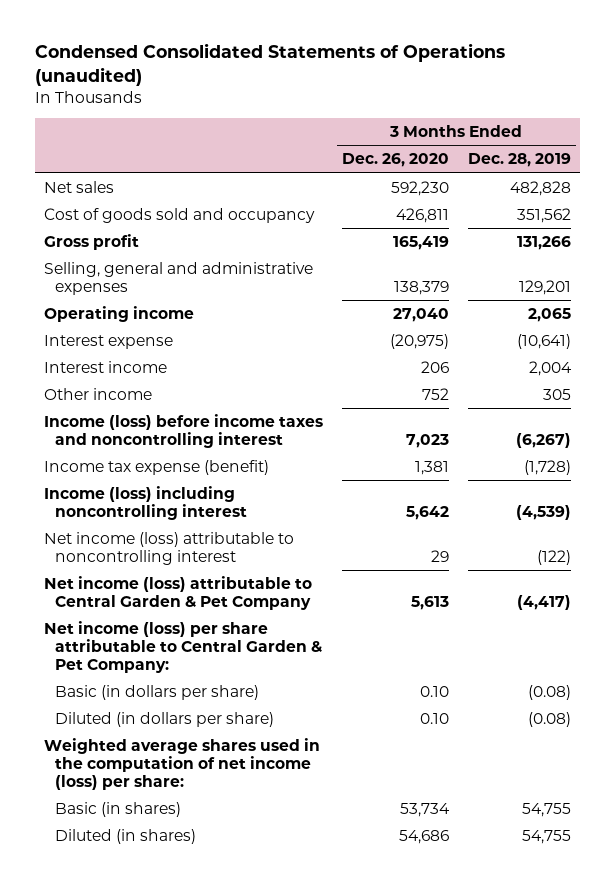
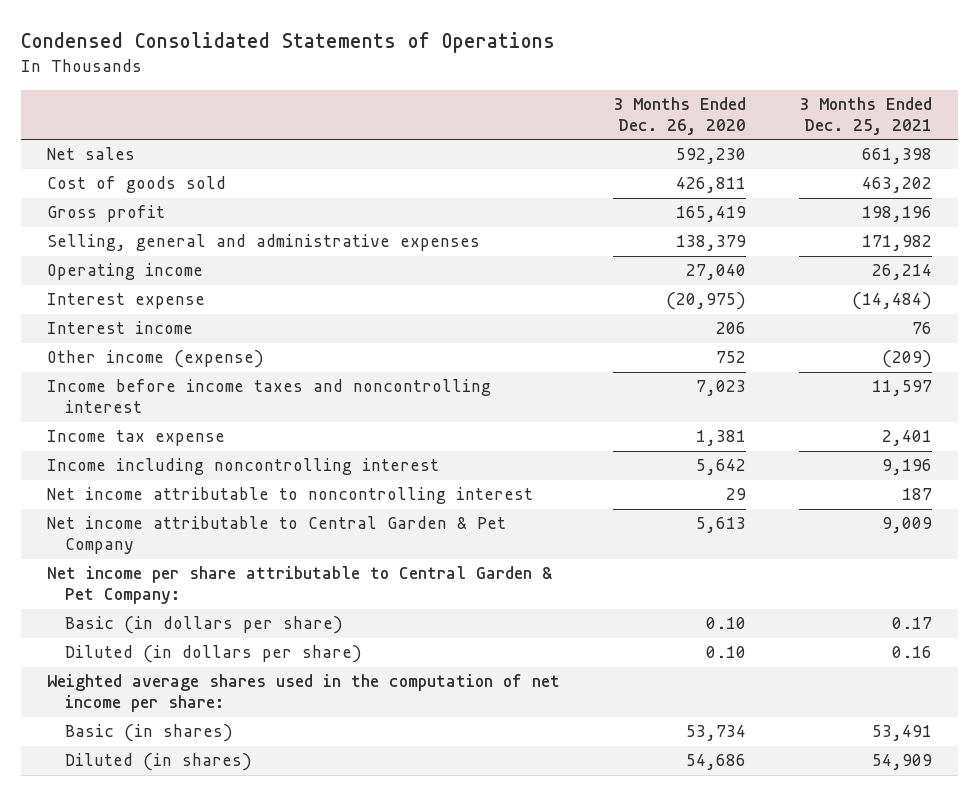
[34,43,505,87] Condensed Consolidated Statements of Operations (unaudited) -> [20,32,555,54] Condensed Consolidated Statements of Operations
[467,153,571,168] Dec. 28, 2019 -> none
none -> [798,97,932,136] 3 Months Ended Dec. 25, 2021
[44,207,316,223] Cost of goods sold and occupancy -> [47,176,227,194] Cost of goods sold
[44,387,153,400] Other income -> [47,350,265,369] Other income (expense)
[44,413,324,448] Income (loss) before income taxes and noncontrolling interest -> [47,379,492,414] Income before income taxes and noncontrolling interest
[44,459,270,475] Income tax expense (benefit) -> [47,430,226,447] Income tax expense
[44,485,248,520] Income (loss) including noncontrolling interest -> [47,458,440,476] Income including noncontrolling interest
[44,531,295,565] Net income (loss) attributable to noncontrolling interest -> [47,487,534,505] Net income attributable to noncontrolling interest
[44,575,313,610] Net income (loss) attributable to Central Garden & Pet Company -> [47,516,507,555] Net income attributable to Central Garden & Pet Company
[44,620,323,673] Net income (loss) per share attributable to Central Garden & Pet Company: -> [47,566,553,605] Net income per share attributable to Central Garden & Pet Company:
[44,737,321,790] Weighted average shares used in the computation of net income (loss) per share: -> [47,674,561,713] Weighted average shares used in the computation of net income per share:

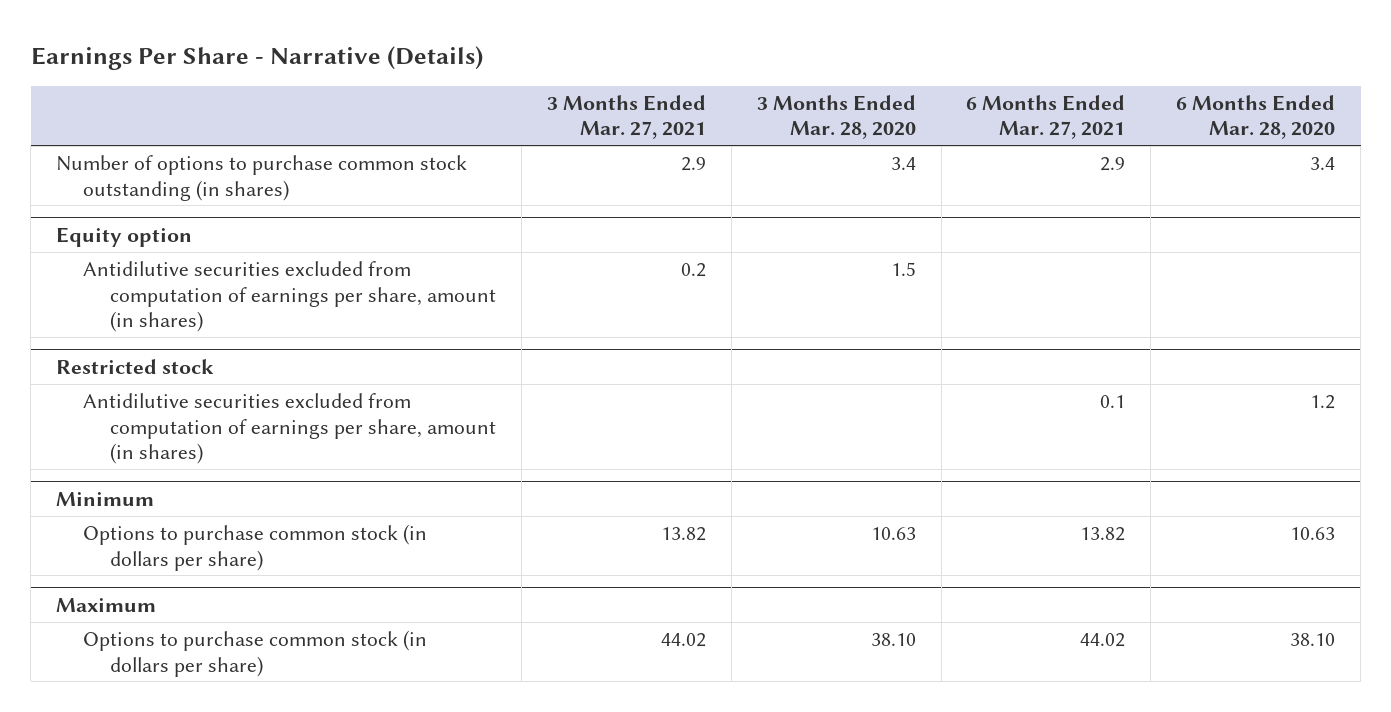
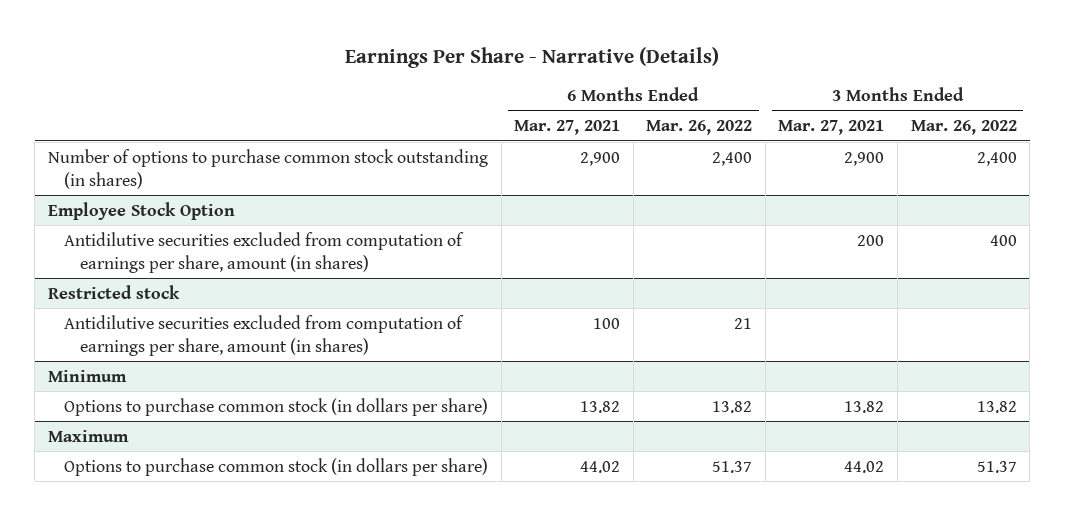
[756,94,916,140] 3 Months Ended Mar. 28, 2020 -> none
[1176,94,1336,140] 6 Months Ended Mar. 28, 2020 -> none
none -> [646,120,753,136] Mar. 26, 2022
none -> [910,120,1017,136] Mar. 26, 2022
[55,226,192,247] Equity option -> none
[680,157,706,172] 2.9 -> [844,151,885,166] 2,900
[1100,157,1126,172] 2.9 -> [580,151,621,166] 2,900
none -> [47,201,235,220] Employee Stock Option
[680,263,706,278] 0.2 -> [857,234,885,246] 200
[1100,395,1126,409] 0.1 -> [593,317,621,329] 100

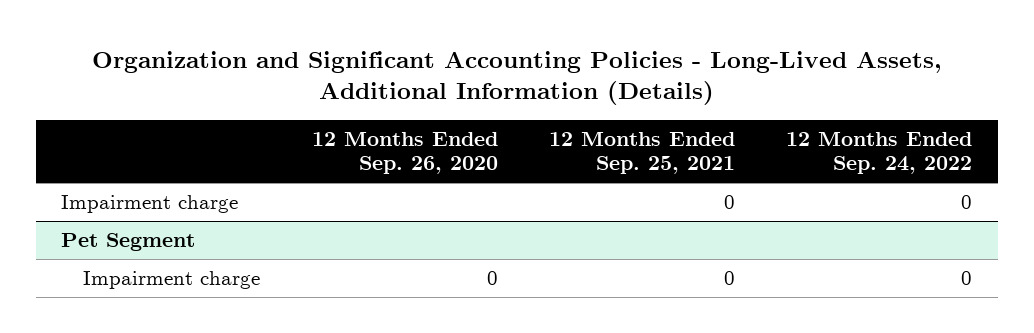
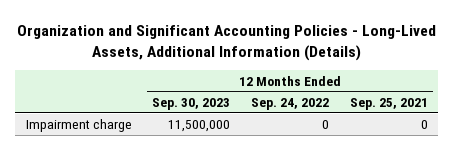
[311,131,498,175] 12 Months Ended Sep. 26, 2020 -> none
none -> [152,97,231,110] Sep. 30, 2023
[61,233,196,252] Pet Segment -> none
[83,271,261,290] Impairment charge -> none

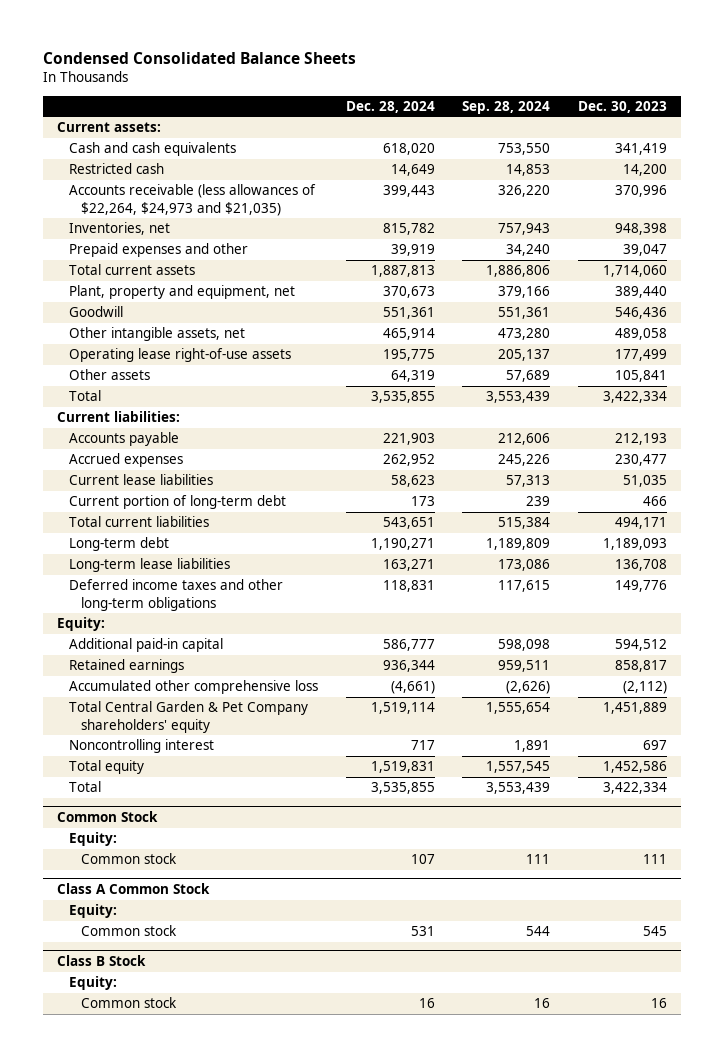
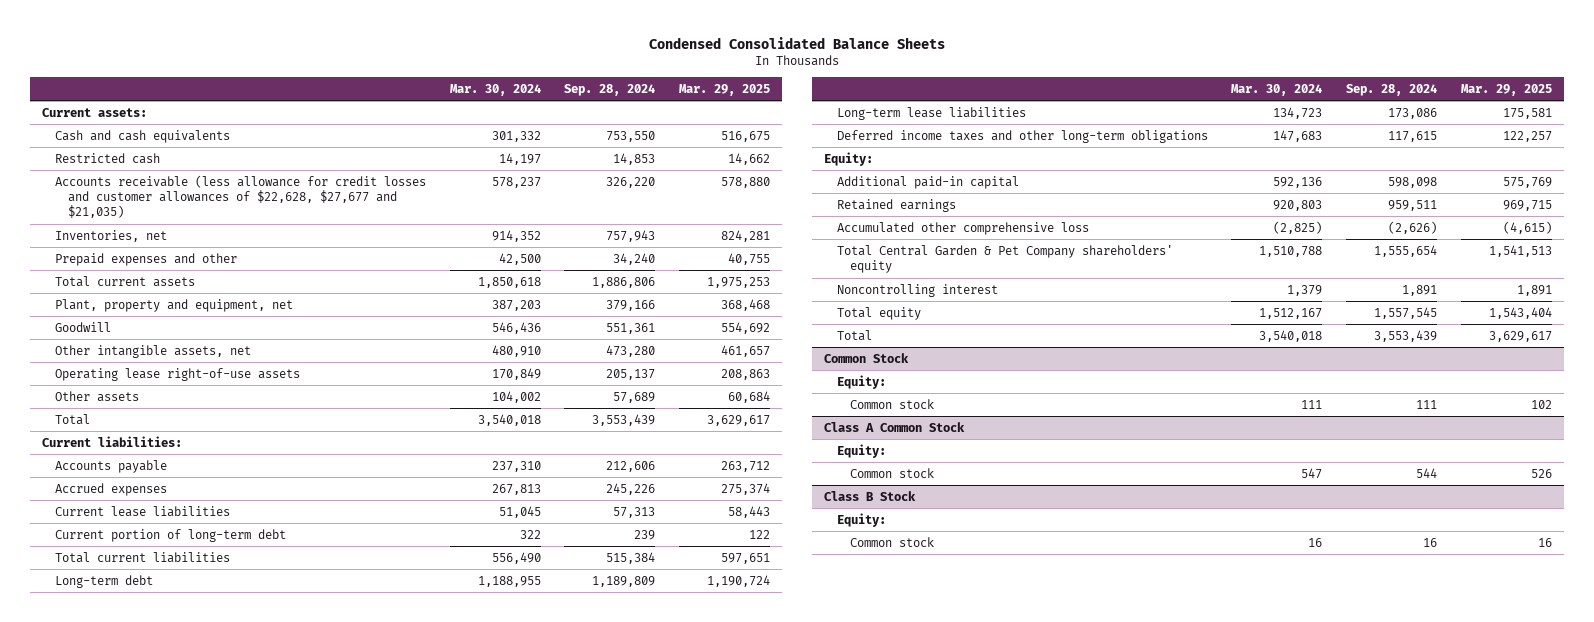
[345,100,435,113] Dec. 28, 2024 -> none
[578,100,668,113] Dec. 30, 2023 -> none
none -> [449,83,541,96] Mar. 30, 2024
none -> [679,83,771,96] Mar. 29, 2025
[68,184,316,216] Accounts receivable (less allowances of $22,264, $24,973 and $21,035) -> [54,174,426,219] Accounts receivable (less allowance for credit losses and customer allowances of $22,628, $27,677 and $21,035)

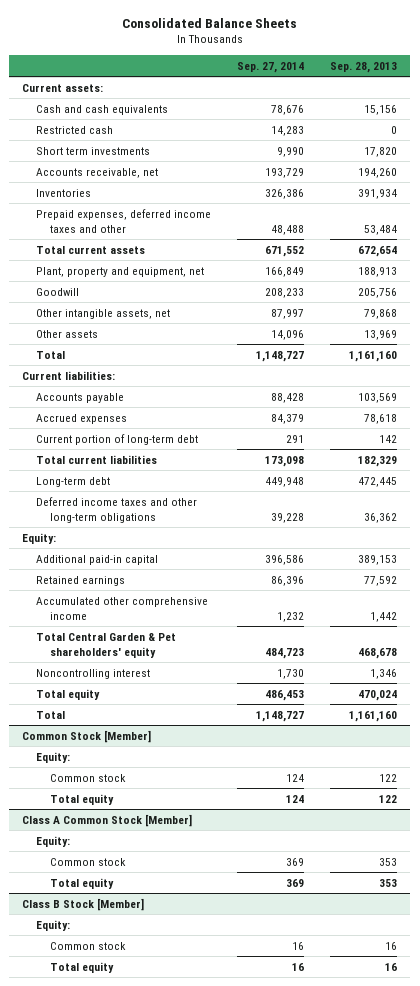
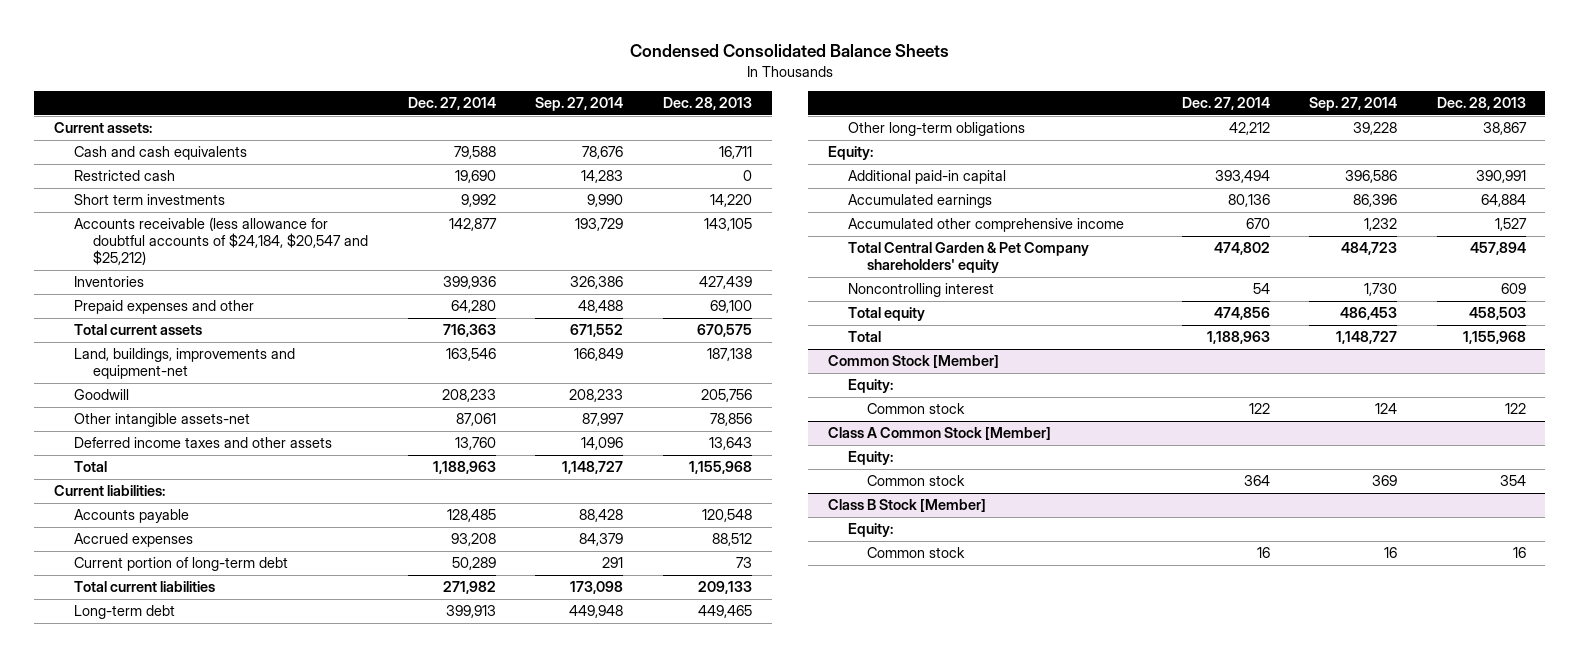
[121,17,297,28] Consolidated Balance Sheets -> [629,43,949,57] Condensed Consolidated Balance Sheets
[330,61,398,73] Sep. 28, 2013 -> none
none -> [407,97,496,111] Dec. 27, 2014
none -> [662,97,752,111] Dec. 28, 2013
[36,167,159,178] Accounts receivable, net -> [73,217,369,266] Accounts receivable (less allowance for doubtful accounts of $24,184, $20,547 and $25,212)
[36,208,212,233] Prepaid expenses, deferred income taxes and other -> [73,300,254,315] Prepaid expenses and other
[36,266,205,277] Plant, property and equipment, net -> [73,348,295,380] Land, buildings, improvements and equipment-net
[36,308,171,319] Other intangible assets, net -> [73,413,250,428] Other intangible assets-net
[36,329,99,338] Other assets -> [73,437,332,449] Deferred income taxes and other assets
[36,496,198,523] Deferred income taxes and other long-term obligations -> [847,122,1025,137] Other long-term obligations
[36,575,126,586] Retained earnings -> [847,194,992,209] Accumulated earnings
[36,632,177,658] Total Central Garden & Pet shareholders' equity -> [847,242,1089,274] Total Central Garden & Pet Company shareholders' equity
[50,793,115,805] Total equity -> none
[50,877,115,889] Total equity -> none
[50,961,115,973] Total equity -> none

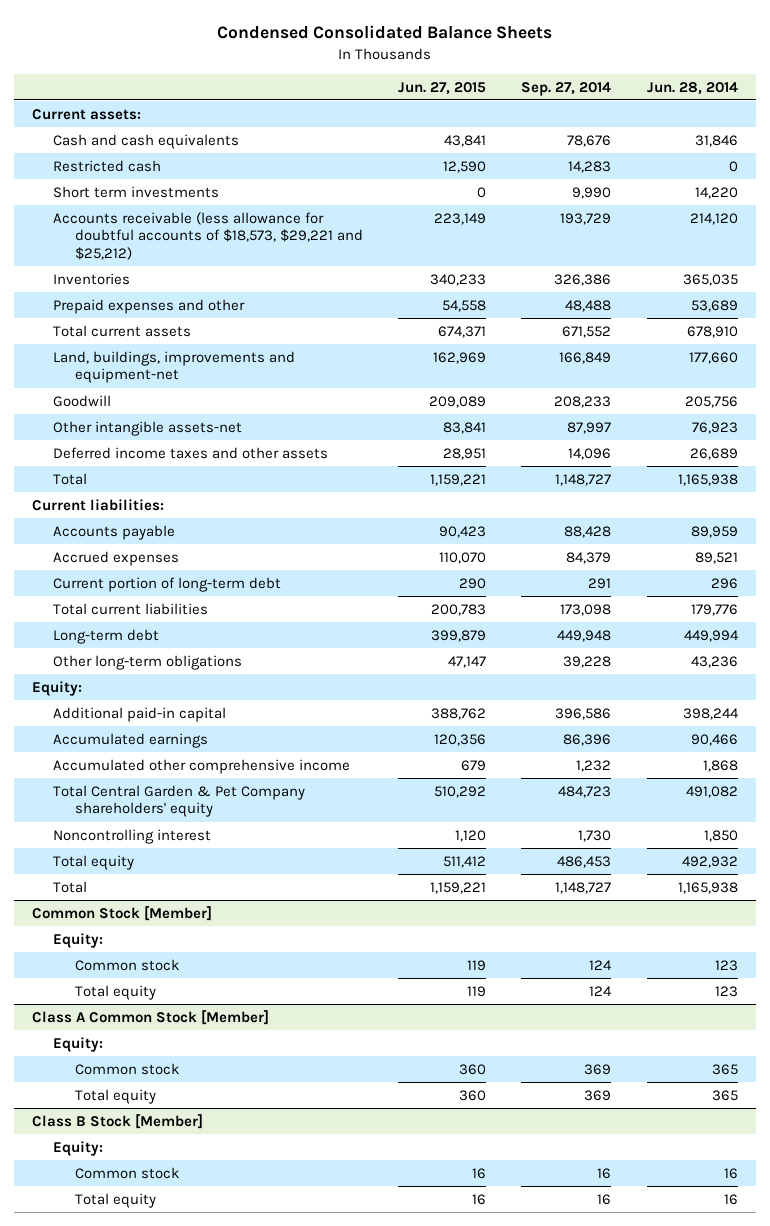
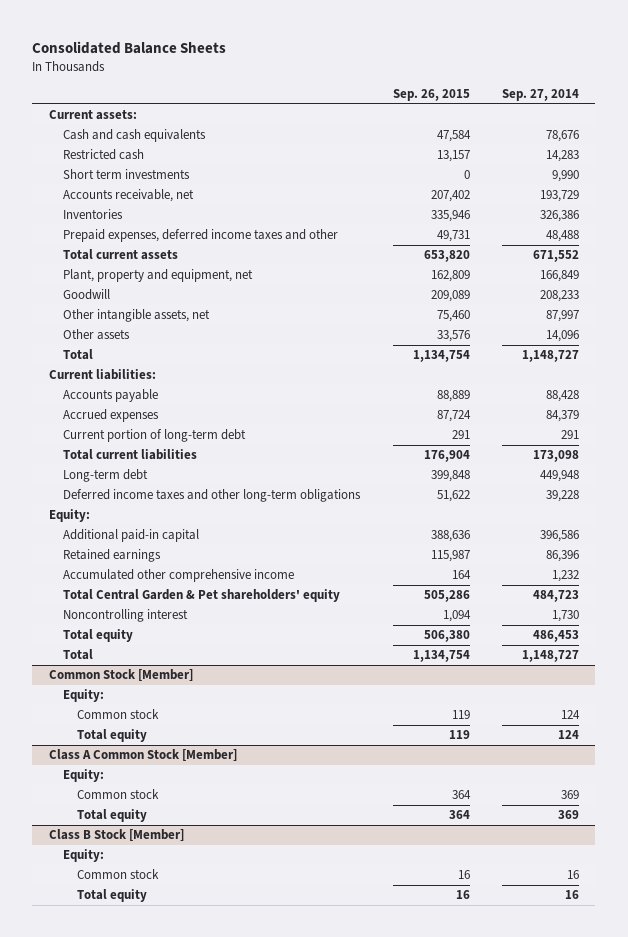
[217,25,553,40] Condensed Consolidated Balance Sheets -> [32,40,227,54] Consolidated Balance Sheets
[398,81,487,95] Jun. 27, 2015 -> none
[646,81,738,95] Jun. 28, 2014 -> none
none -> [392,89,470,102] Sep. 26, 2015
[53,211,363,261] Accounts receivable (less allowance for doubtful accounts of $18,573, $29,221 and $25,212) -> [62,189,194,203] Accounts receivable, net
[53,298,246,314] Prepaid expenses and other -> [62,229,338,243] Prepaid expenses, deferred income taxes and other
[53,350,296,384] Land, buildings, improvements and equipment-net -> [62,269,253,283] Plant, property and equipment, net
[53,420,243,436] Other intangible assets-net -> [62,309,210,323] Other intangible assets, net
[53,446,329,459] Deferred income taxes and other assets -> [62,329,130,341] Other assets
[53,654,243,670] Other long-term obligations -> [62,489,361,503] Deferred income taxes and other long-term obligations
[53,732,209,748] Accumulated earnings -> [62,549,161,563] Retained earnings
[53,784,306,818] Total Central Garden & Pet Company shareholders' equity -> [62,589,340,603] Total Central Garden & Pet shareholders' equity

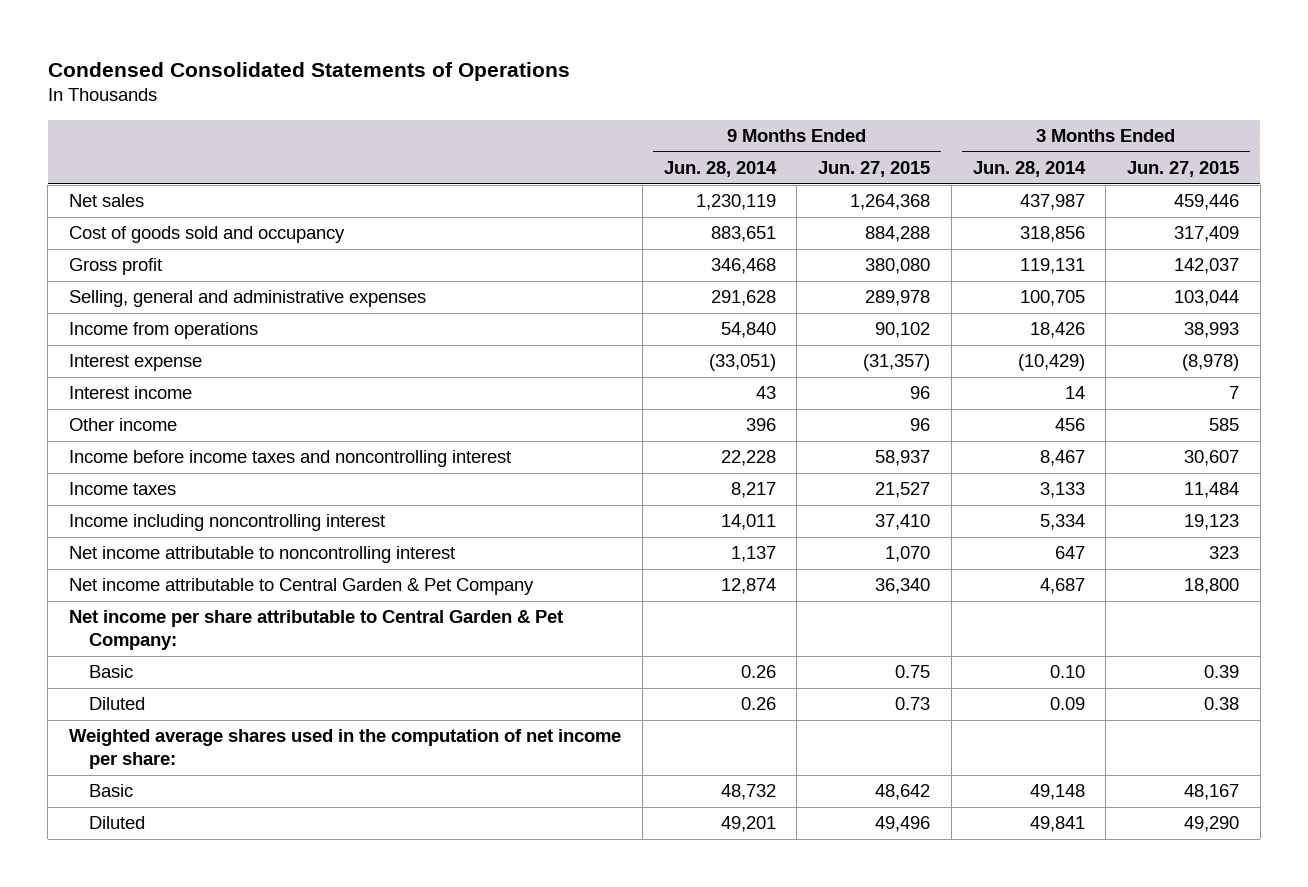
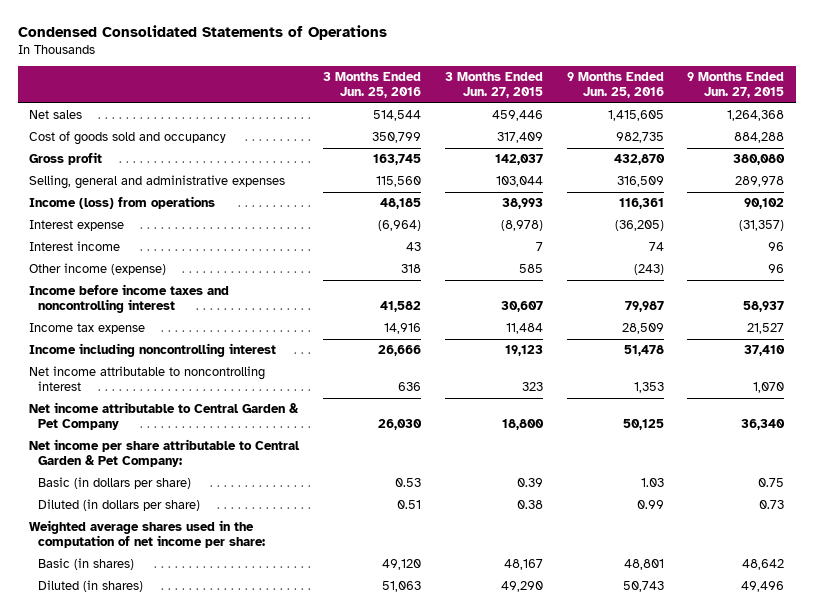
[663,161,777,178] Jun. 28, 2014 -> none
[972,161,1086,178] Jun. 28, 2014 -> none
none -> [323,72,422,99] 3 Months Ended Jun. 25, 2016
none -> [566,72,664,99] 9 Months Ended Jun. 25, 2016
[69,322,259,340] Income from operations -> [29,196,216,210] Income (loss) from operations
[69,418,178,432] Other income -> [29,263,167,276] Other income (expense)
[69,482,177,496] Income taxes -> [29,323,146,335] Income tax expense
[89,665,134,679] Basic -> [38,477,192,490] Basic (in dollars per share)
[89,697,146,711] Diluted -> [38,499,201,512] Diluted (in dollars per share)
[89,784,134,798] Basic -> [38,558,135,571] Basic (in shares)
[89,816,146,830] Diluted -> [38,580,144,593] Diluted (in shares)

